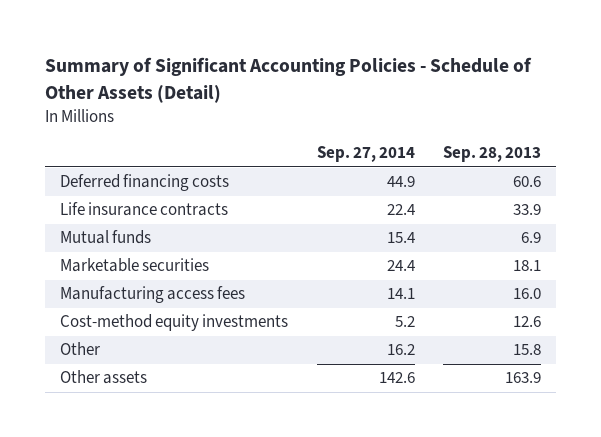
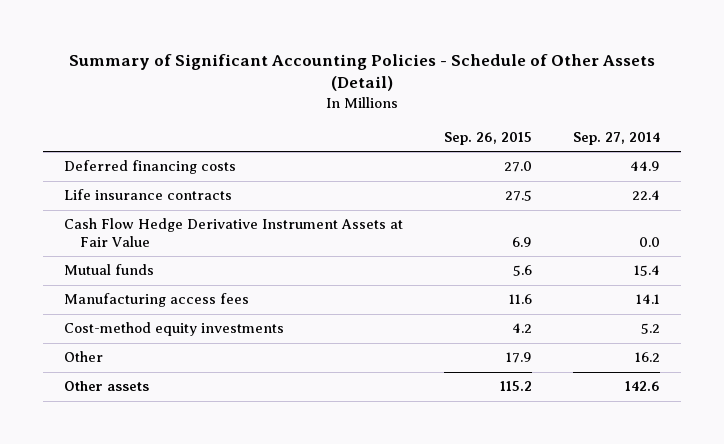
[443,146,542,163] Sep. 28, 2013 -> none
none -> [443,131,532,145] Sep. 26, 2015
none -> [63,218,403,247] Cash Flow Hedge Derivative Instrument Assets at Fair Value
[59,258,209,273] Marketable securities -> none

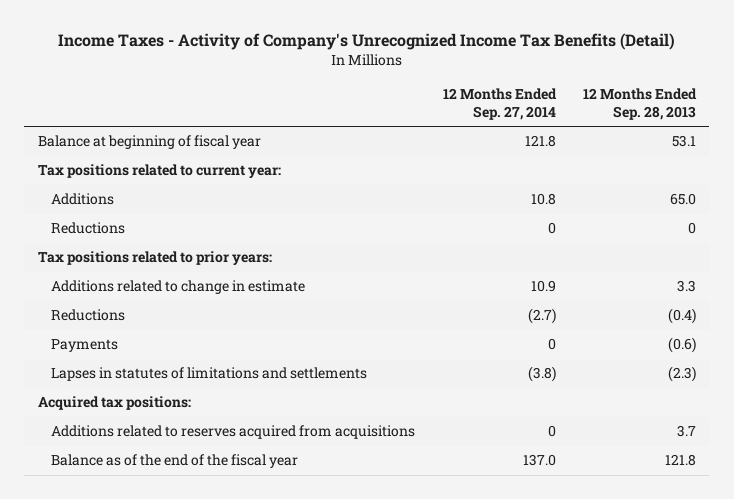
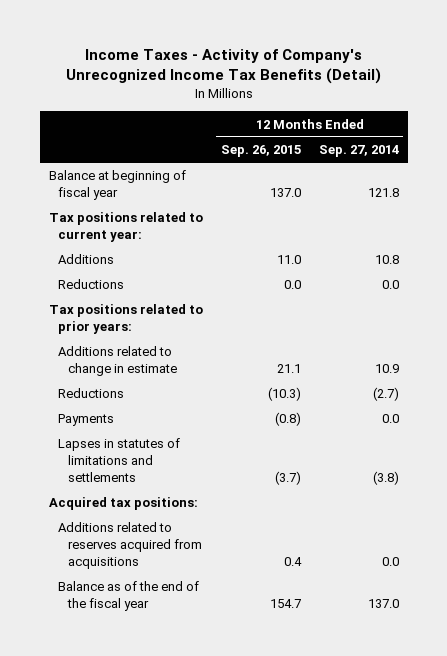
[582,87,697,120] 12 Months Ended Sep. 28, 2013 -> none
none -> [220,145,301,158] Sep. 26, 2015
[547,222,556,235] 0 -> [381,280,399,290] 0.0
[547,338,556,351] 0 -> [381,414,399,424] 0.0
[547,425,556,438] 0 -> [381,556,399,566] 0.0

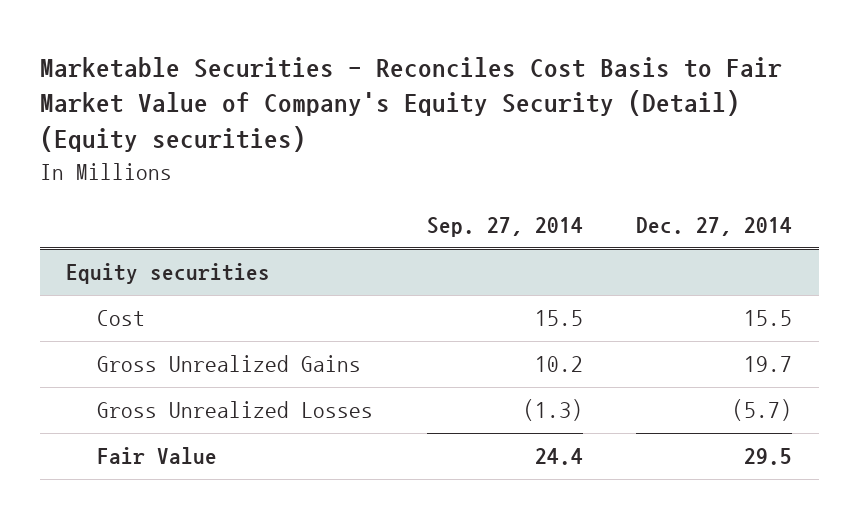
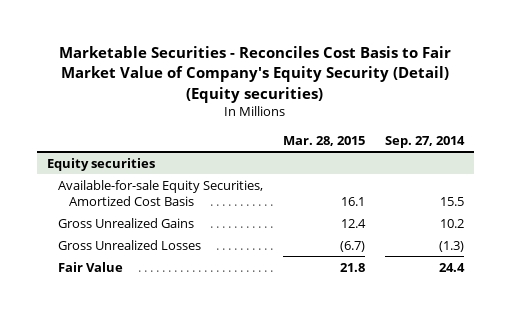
[635,217,792,237] Dec. 27, 2014 -> none
none -> [282,136,365,147] Mar. 28, 2015
[97,310,146,327] Cost -> [57,179,263,206] Available-for-sale Equity Securities, Amortized Cost Basis

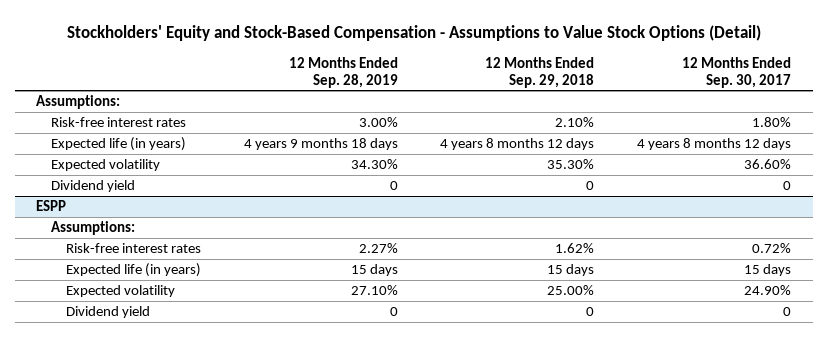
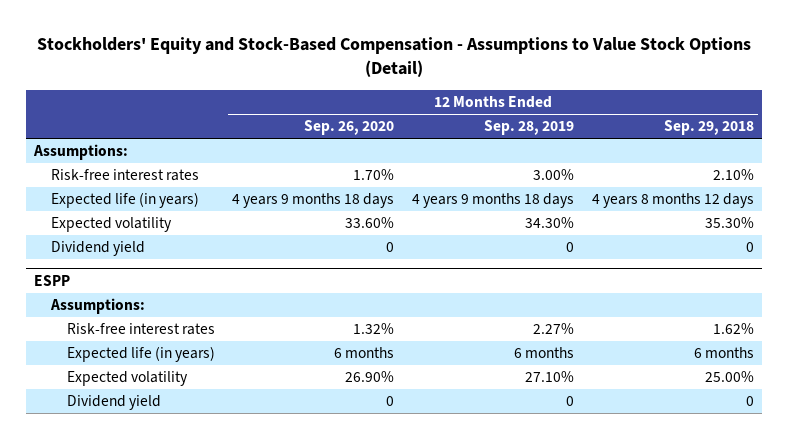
[682,56,792,88] 12 Months Ended Sep. 30, 2017 -> none
none -> [304,120,395,136] Sep. 26, 2020
[350,264,398,277] 15 days -> [514,347,575,359] 6 months
[547,264,595,277] 15 days -> [693,347,754,359] 6 months

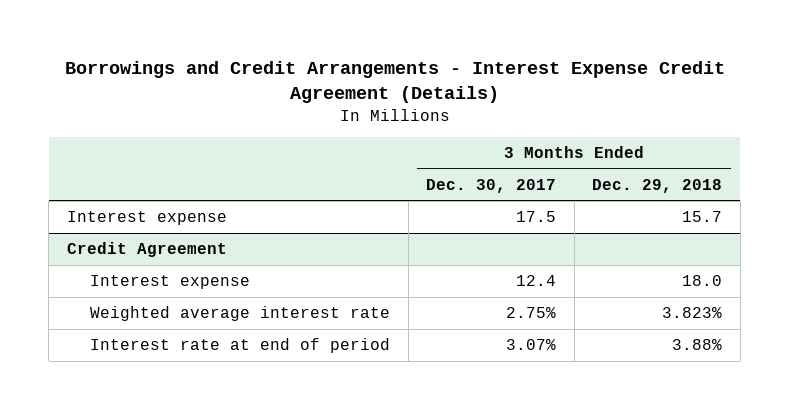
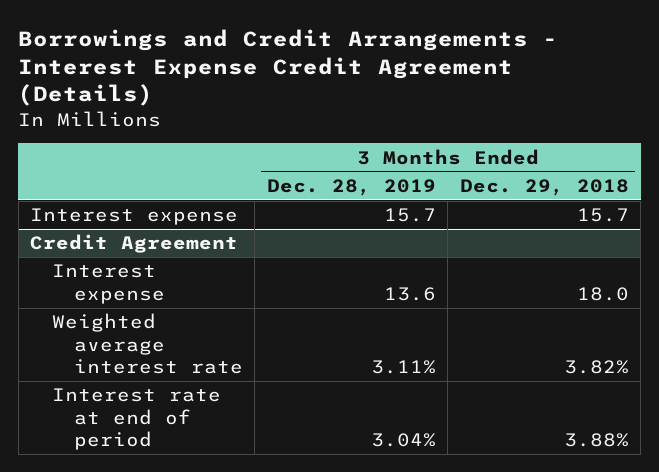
[426,178,557,193] Dec. 30, 2017 -> none
none -> [266,179,436,197] Dec. 28, 2019
[662,307,723,319] 3.823% -> [563,360,629,375] 3.82%

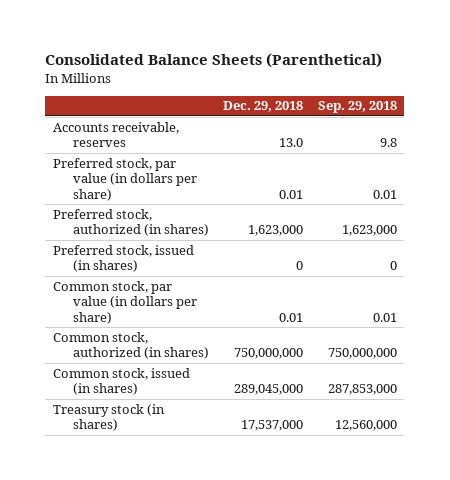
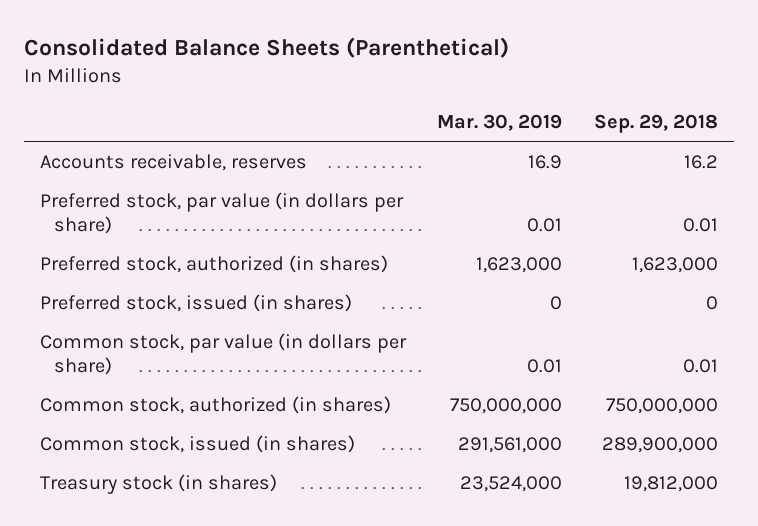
[223,101,304,113] Dec. 29, 2018 -> none
none -> [437,114,563,132] Mar. 30, 2019
[379,138,397,148] 9.8 -> [684,154,719,169] 16.2
[327,384,397,396] 287,853,000 -> [602,436,719,453] 289,900,000
[334,420,397,432] 12,560,000 -> [624,475,719,492] 19,812,000

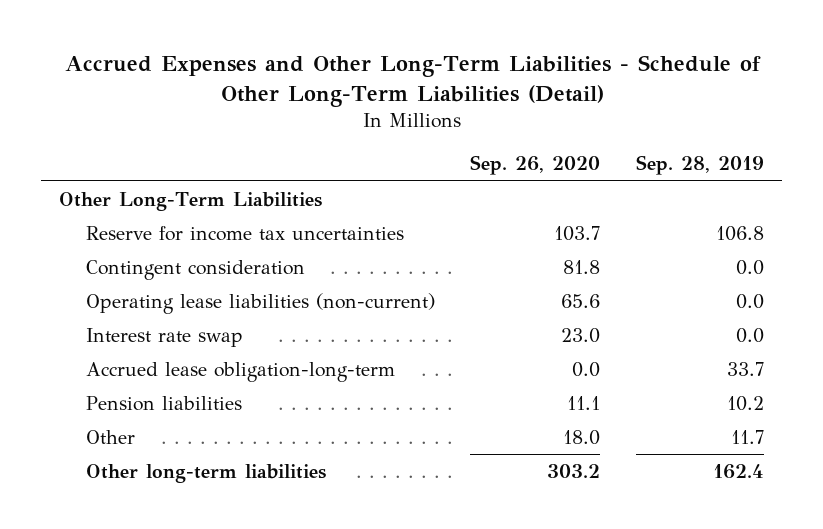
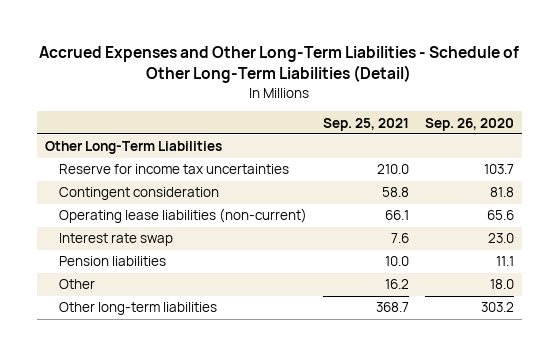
[636,155,765,176] Sep. 28, 2019 -> none
none -> [323,117,410,131] Sep. 25, 2021
[85,361,395,382] Accrued lease obligation-long-term -> none

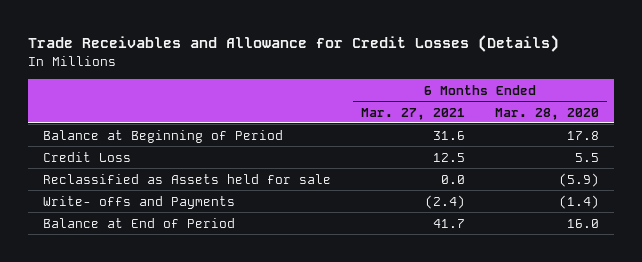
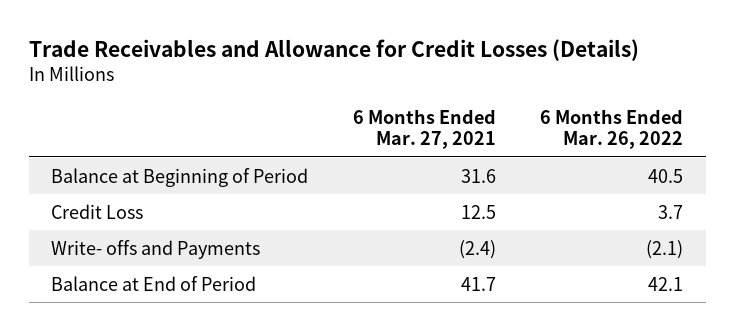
[495,107,600,120] Mar. 28, 2020 -> none
none -> [540,108,684,150] 6 Months Ended Mar. 26, 2022
[42,173,331,184] Reclassified as Assets held for sale -> none

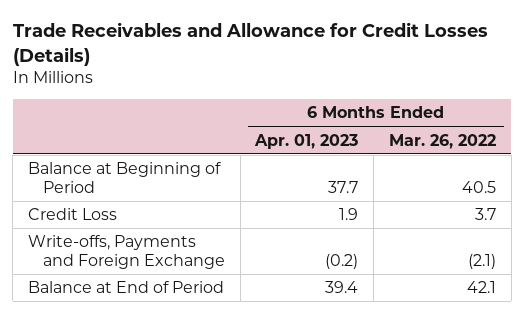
[352,108,496,150] 6 Months Ended Mar. 27, 2021 -> none
none -> [254,133,359,149] Apr. 01, 2023
[50,239,260,259] Write- offs and Payments -> [28,235,225,269] Write-offs, Payments and Foreign Exchange

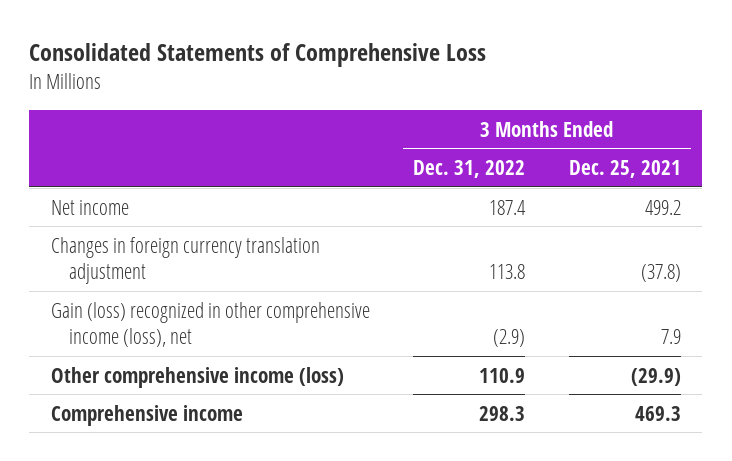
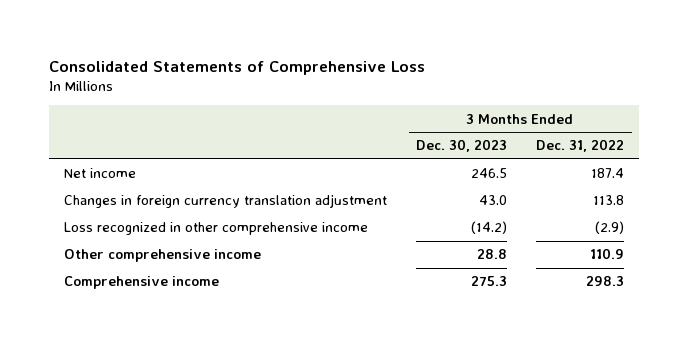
[568,159,681,178] Dec. 25, 2021 -> none
none -> [416,139,508,153] Dec. 30, 2023
[51,301,371,347] Gain (loss) recognized in other comprehensive income (loss), net -> [63,222,368,236] Loss recognized in other comprehensive income
[51,366,345,388] Other comprehensive income (loss) -> [63,249,261,263] Other comprehensive income

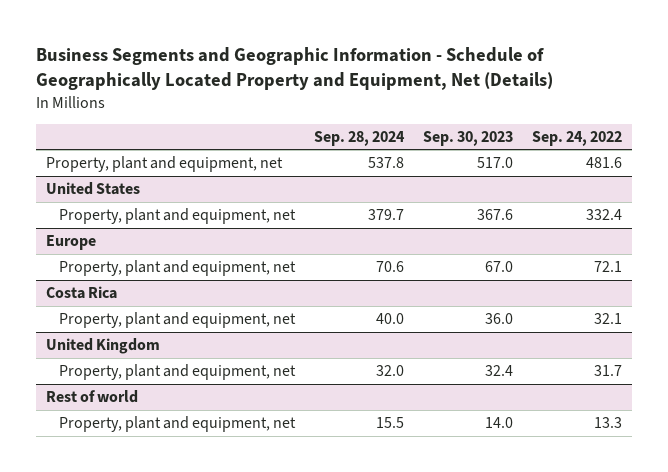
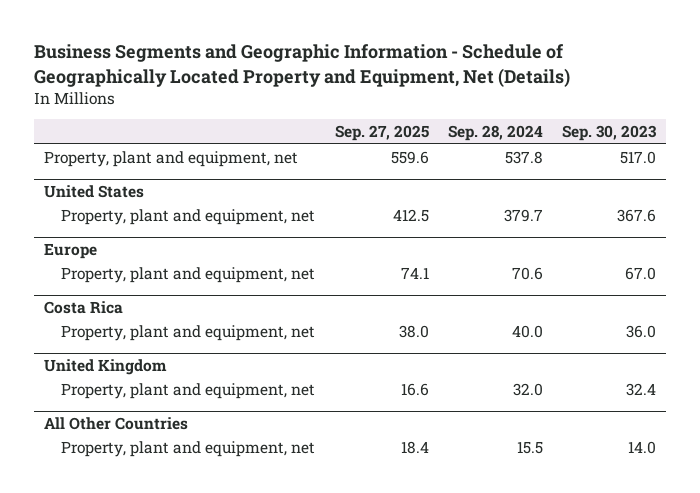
[532,130,623,146] Sep. 24, 2022 -> none
none -> [334,125,429,142] Sep. 27, 2025
[46,390,139,404] Rest of world -> [43,416,188,430] All Other Countries

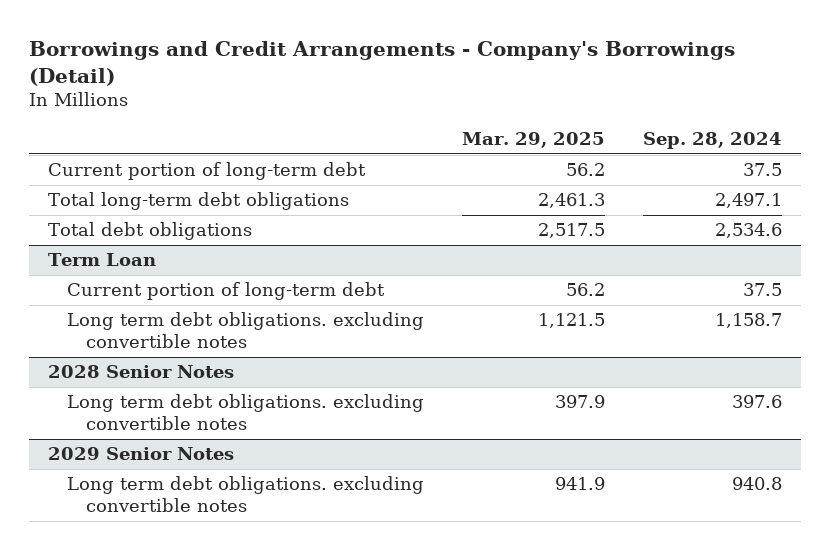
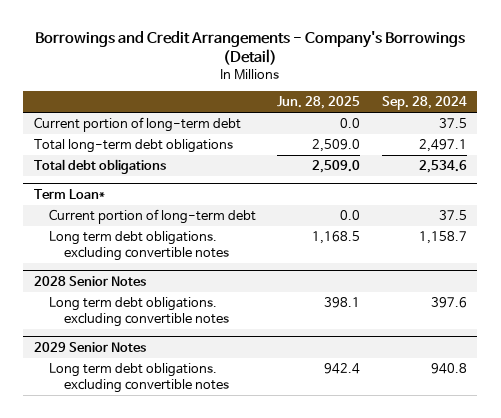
[461,132,605,149] Mar. 29, 2025 -> none
none -> [277,96,361,110] Jun. 28, 2025
[47,253,156,267] Term Loan -> [33,188,105,199] Term Loan*

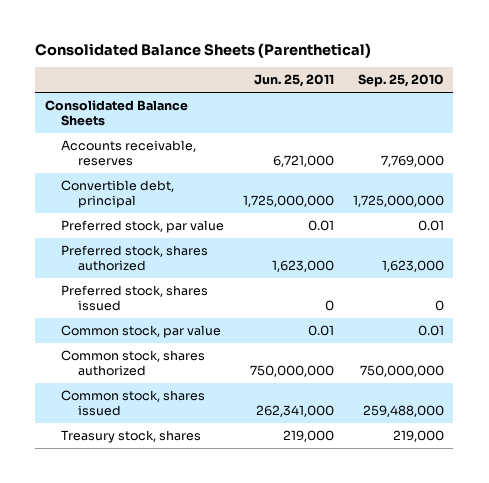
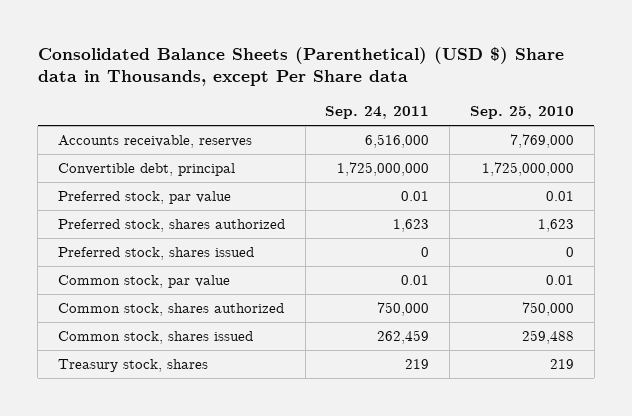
[35,42,372,58] Consolidated Balance Sheets (Parenthetical) -> [37,47,564,87] Consolidated Balance Sheets (Parenthetical) (USD $) Share data in Thousands, except Per Share data
[254,74,335,88] Jun. 25, 2011 -> none
none -> [325,106,430,120] Sep. 24, 2011
[44,99,188,126] Consolidated Balance Sheets -> none
[381,259,444,272] 1,623,000 -> [537,219,574,233] 1,623
[359,364,444,377] 750,000,000 -> [521,302,574,317] 750,000
[362,404,444,417] 259,488,000 -> [521,330,574,345] 259,488
[392,429,444,442] 219,000 -> [549,359,574,370] 219

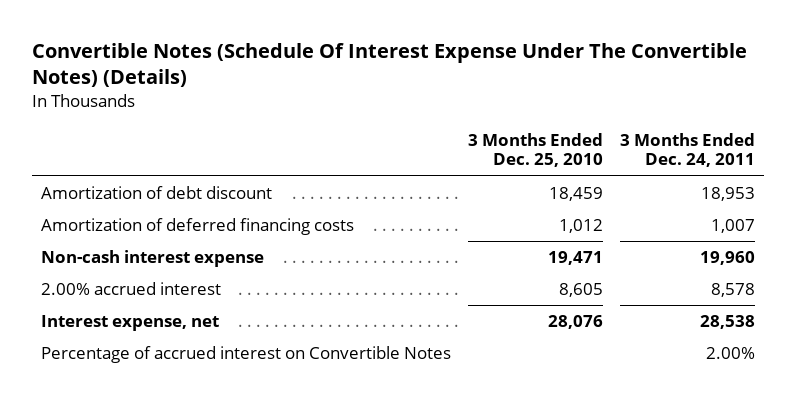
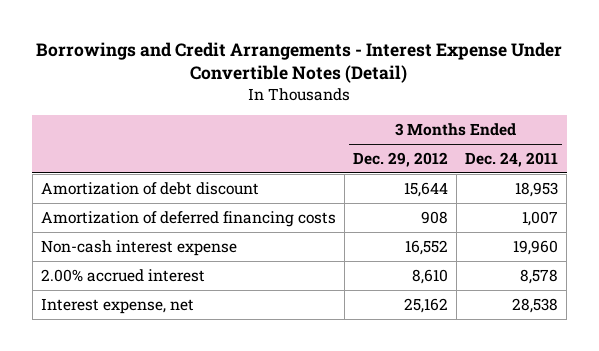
[32,43,748,88] Convertible Notes (Schedule Of Interest Expense Under The Convertible Notes) (Details) -> [36,41,563,84] Borrowings and Credit Arrangements - Interest Expense Under Convertible Notes (Detail)
[467,132,603,168] 3 Months Ended Dec. 25, 2010 -> none
none -> [352,152,448,168] Dec. 29, 2012
[40,346,451,364] Percentage of accrued interest on Convertible Notes -> none

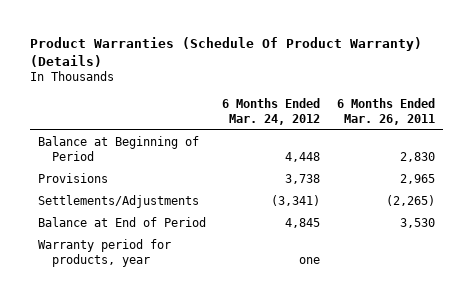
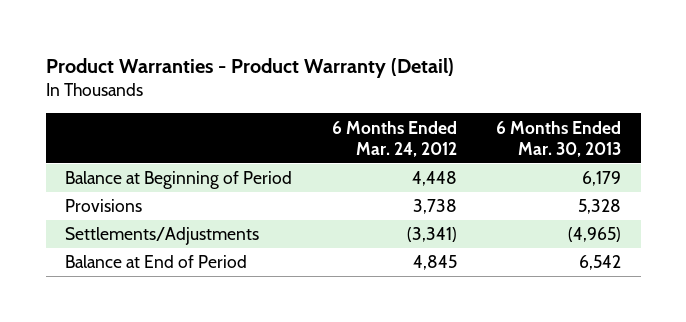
[29,36,422,67] Product Warranties (Schedule Of Product Warranty) (Details) -> [45,57,454,78] Product Warranties - Product Warranty (Detail)
[336,97,435,125] 6 Months Ended Mar. 26, 2011 -> none
none -> [495,120,621,157] 6 Months Ended Mar. 30, 2013
[38,239,172,268] Warranty period for products, year -> none

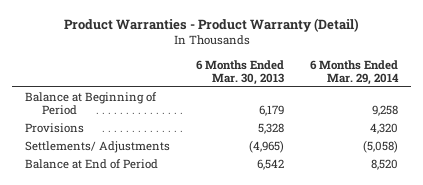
[331,120,457,157] 6 Months Ended Mar. 24, 2012 -> none
none -> [310,59,400,86] 6 Months Ended Mar. 29, 2014
[65,227,260,246] Settlements/Adjustments -> [24,140,170,153] Settlements/ Adjustments

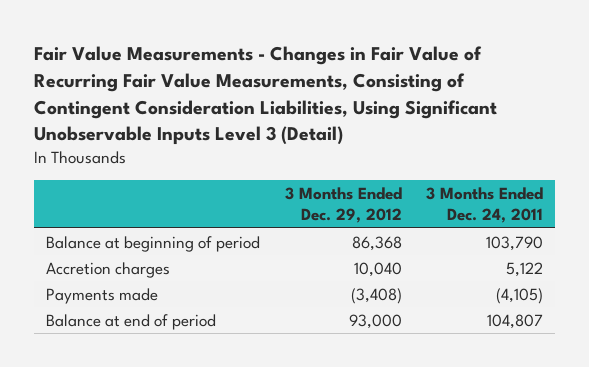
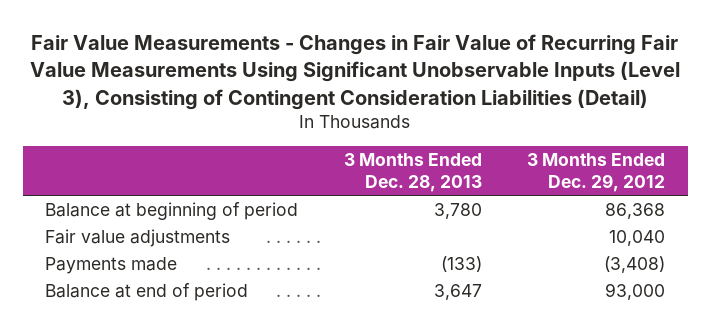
[33,46,497,146] Fair Value Measurements - Changes in Fair Value of Recurring Fair Value Measurements, Consisting of Contingent Consideration Liabilities, Using Significant Unobservable Inputs Level 3 (Detail) -> [30,33,681,110] Fair Value Measurements - Changes in Fair Value of Recurring Fair Value Measurements Using Significant Unobservable Inputs (Level 3), Consisting of Contingent Consideration Liabilities (Detail)
[426,187,544,224] 3 Months Ended Dec. 24, 2011 -> none
none -> [343,152,482,193] 3 Months Ended Dec. 28, 2013
[45,261,170,278] Accretion charges -> none
none -> [45,228,231,247] Fair value adjustments

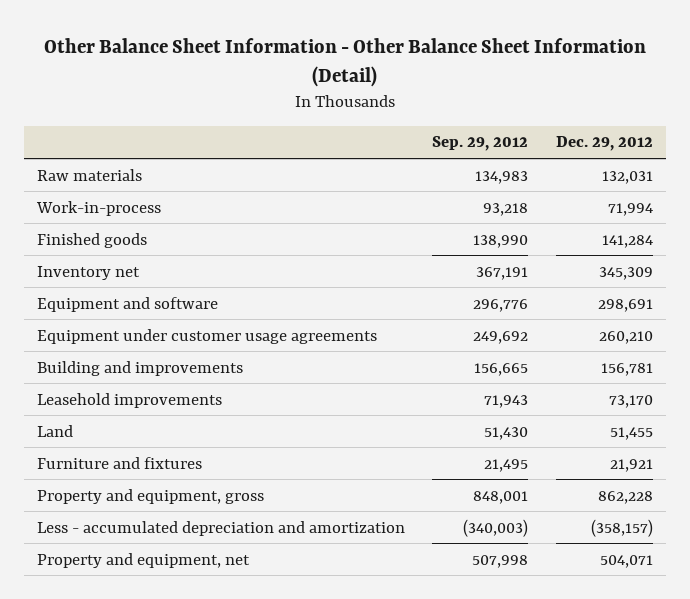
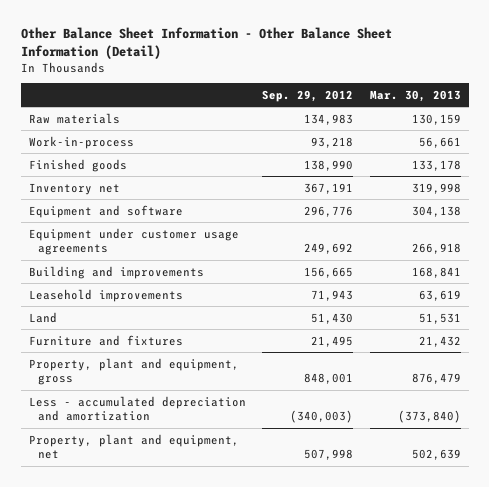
[555,136,653,152] Dec. 29, 2012 -> none
none -> [369,89,461,102] Mar. 30, 2013
[37,488,265,504] Property and equipment, gross -> [28,357,239,386] Property, plant and equipment, gross
[37,552,251,568] Property and equipment, net -> [28,433,239,460] Property, plant and equipment, net

